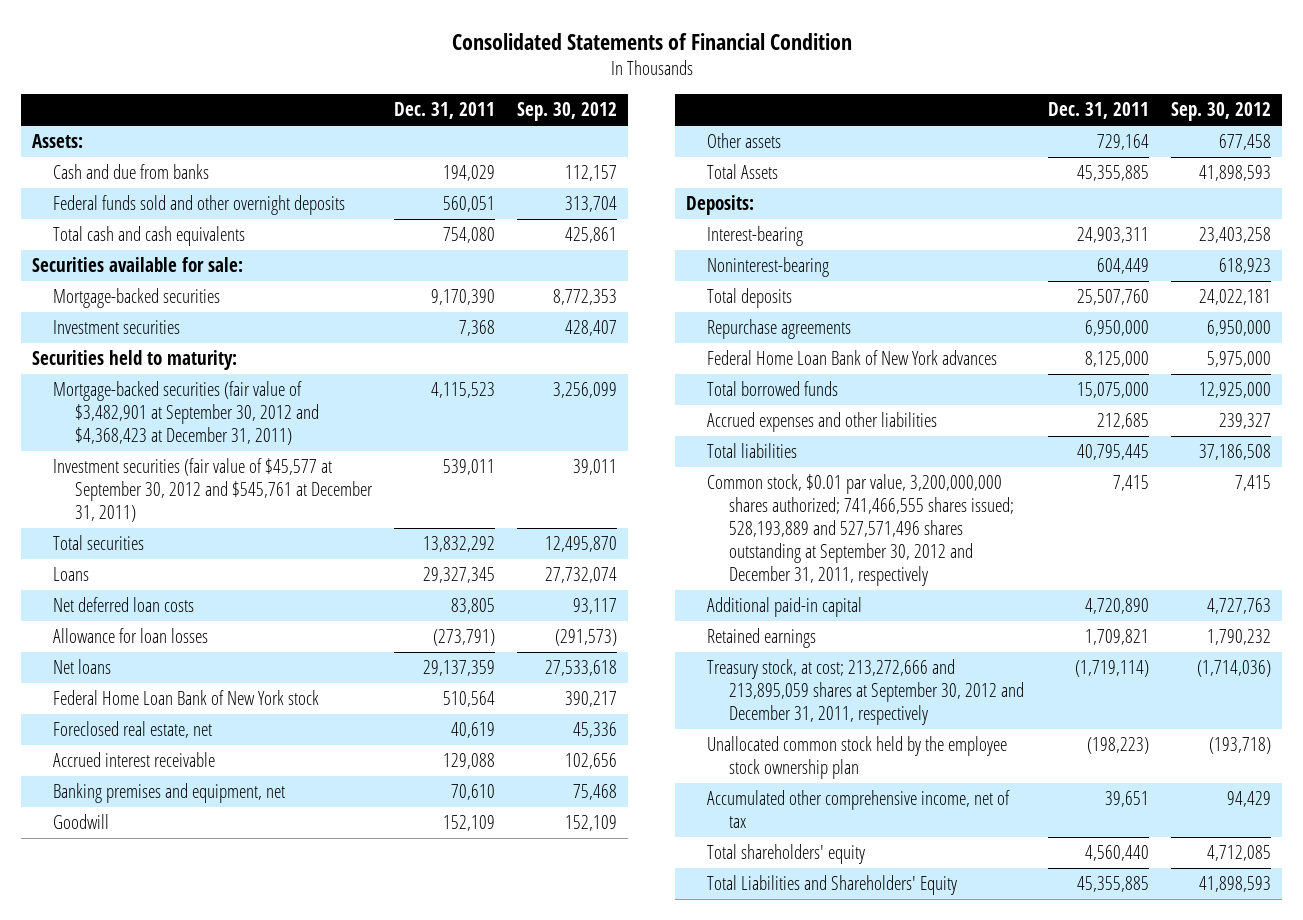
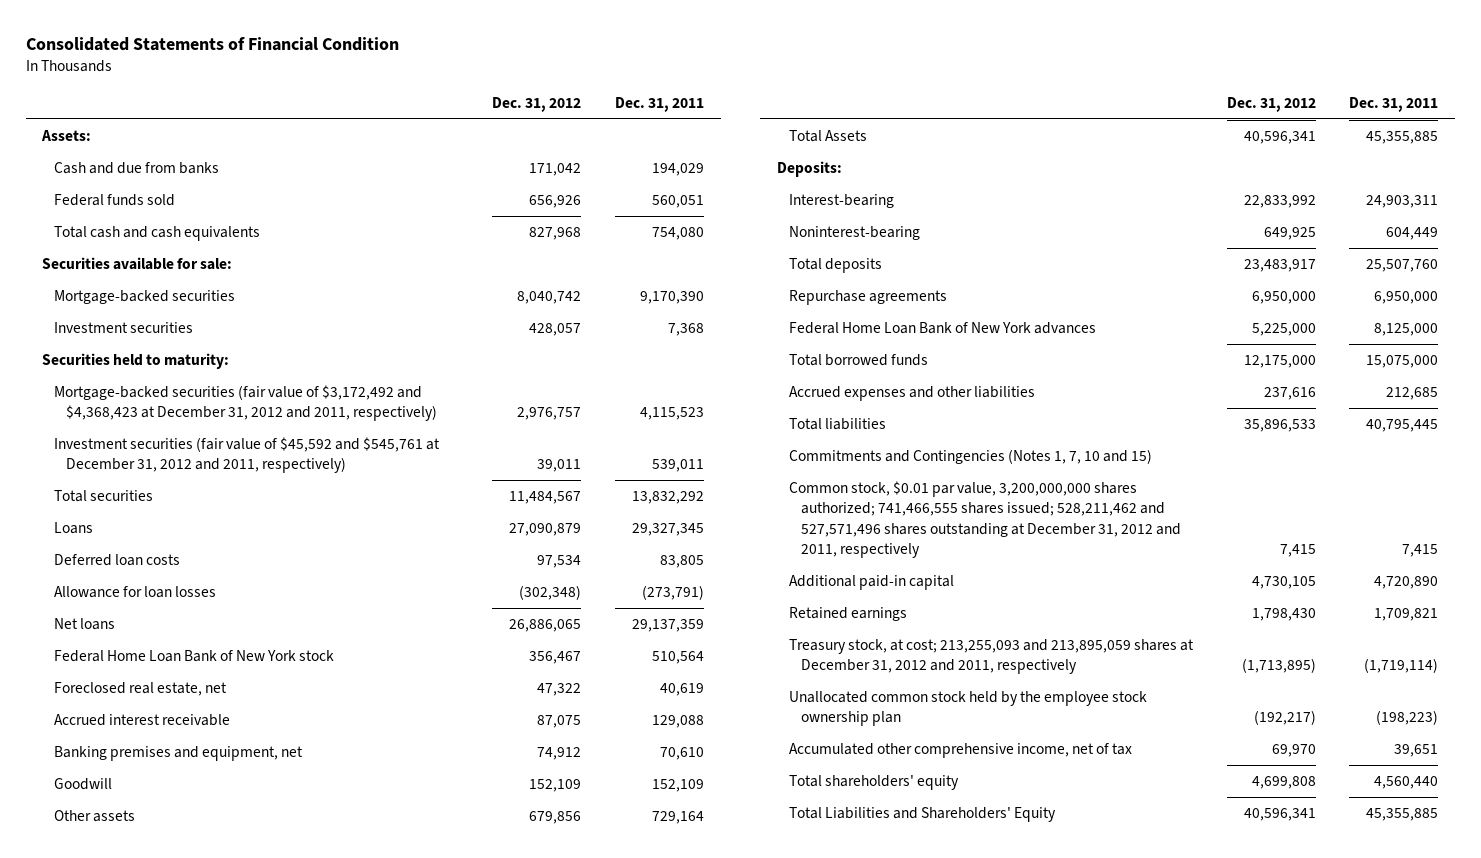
[517,102,618,122] Sep. 30, 2012 -> none
none -> [492,97,582,113] Dec. 31, 2012
[53,195,346,216] Federal funds sold and other overnight deposits -> [54,193,176,206] Federal funds sold
[53,381,319,446] Mortgage-backed securities (fair value of $3,482,901 at September 30, 2012 and $4,368,423 at December 31, 2011) -> [54,384,438,422] Mortgage-backed securities (fair value of $3,172,492 and $4,368,423 at December 31, 2012 and 2011, respectively)
[53,458,373,523] Investment securities (fair value of $45,577 at September 30, 2012 and $545,761 at December 31, 2011) -> [54,436,441,474] Investment securities (fair value of $45,592 and $545,761 at December 31, 2012 and 2011, respectively)
[53,597,195,613] Net deferred loan costs -> [54,553,181,566] Deferred loan costs
none -> [788,448,1152,464] Commitments and Contingencies (Notes 1, 7, 10 and 15)
[707,474,1014,587] Common stock, $0.01 par value, 3,200,000,000 shares authorized; 741,466,555 shares issued; 528,193,889 and 527,571,496 shares outstanding at September 30, 2012 and December 31, 2011, respectively -> [788,480,1181,559] Common stock, $0.01 par value, 3,200,000,000 shares authorized; 741,466,555 shares issued; 528,211,462 and 527,571,496 shares outstanding at December 31, 2012 and 2011, respectively
[707,659,1024,726] Treasury stock, at cost; 213,272,666 and 213,895,059 shares at September 30, 2012 and December 31, 2011, respectively -> [788,638,1194,675] Treasury stock, at cost; 213,255,093 and 213,895,059 shares at December 31, 2012 and 2011, respectively

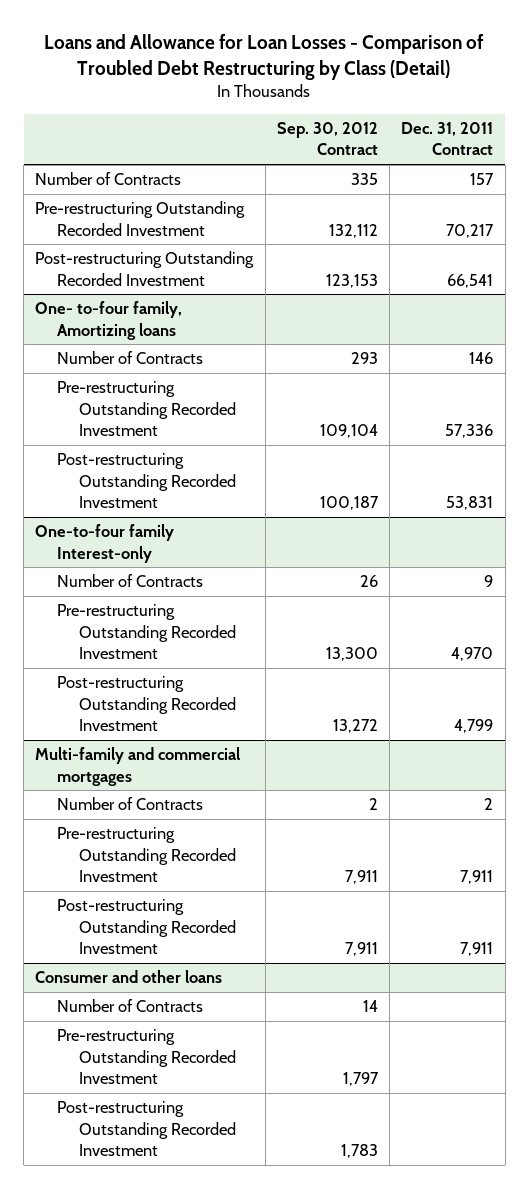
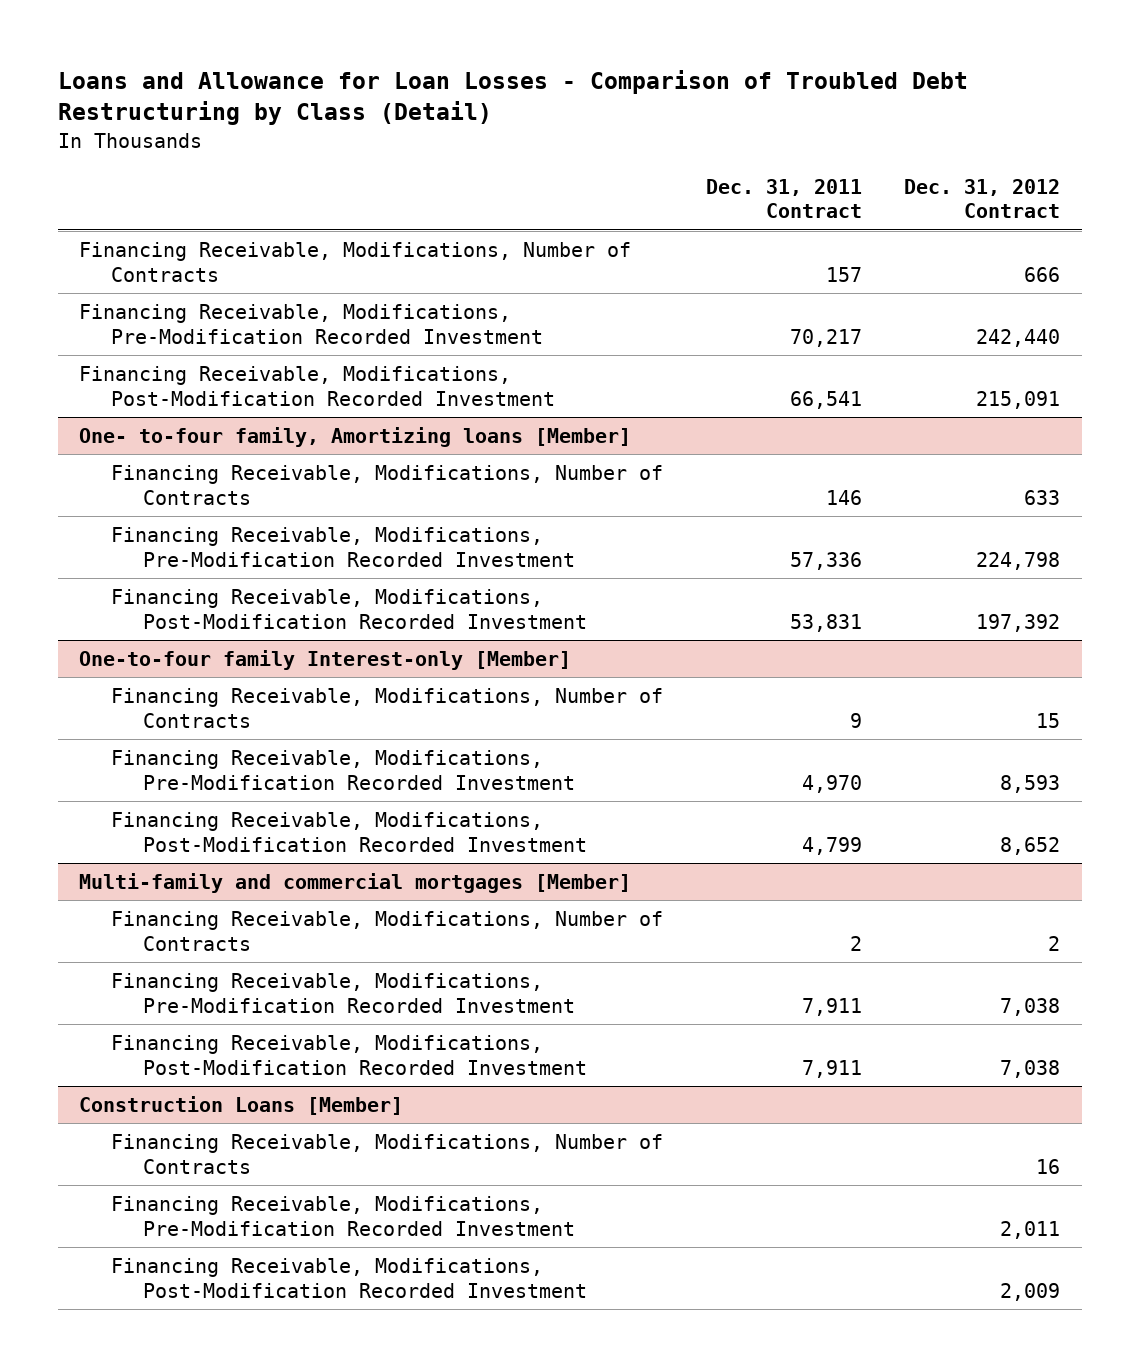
[276,121,378,156] Sep. 30, 2012 Contract -> none
none -> [904,178,1061,219] Dec. 31, 2012 Contract
[35,970,223,984] Consumer and other loans -> none
[35,172,182,186] Number of Contracts -> [79,241,632,282] Financing Receivable, Modifications, Number of Contracts
[35,201,246,236] Pre-restructuring Outstanding Recorded Investment -> [79,303,543,344] Financing Receivable, Modifications, Pre-Modification Recorded Investment
[35,251,255,286] Post-restructuring Outstanding Recorded Investment -> [79,365,555,406] Financing Receivable, Modifications, Post-Modification Recorded Investment
[35,301,183,340] One- to-four family, Amortizing loans -> [79,426,632,447] One- to-four family, Amortizing loans [Member]
[57,351,204,365] Number of Contracts -> [110,464,663,505] Financing Receivable, Modifications, Number of Contracts
[57,381,236,436] Pre-restructuring Outstanding Recorded Investment -> [110,526,575,567] Financing Receivable, Modifications, Pre-Modification Recorded Investment
[57,453,236,508] Post-restructuring Outstanding Recorded Investment -> [110,588,587,629] Financing Receivable, Modifications, Post-Modification Recorded Investment
[35,524,175,563] One-to-four family Interest-only -> [79,649,572,670] One-to-four family Interest-only [Member]
[57,574,204,588] Number of Contracts -> [110,687,663,728] Financing Receivable, Modifications, Number of Contracts
[57,604,236,659] Pre-restructuring Outstanding Recorded Investment -> [110,749,575,790] Financing Receivable, Modifications, Pre-Modification Recorded Investment
[57,676,236,731] Post-restructuring Outstanding Recorded Investment -> [110,811,587,852] Financing Receivable, Modifications, Post-Modification Recorded Investment
[35,747,241,786] Multi-family and commercial mortgages -> [79,872,632,893] Multi-family and commercial mortgages [Member]
[57,797,204,811] Number of Contracts -> [110,910,663,951] Financing Receivable, Modifications, Number of Contracts
[57,827,236,882] Pre-restructuring Outstanding Recorded Investment -> [110,972,575,1013] Financing Receivable, Modifications, Pre-Modification Recorded Investment
[57,899,236,954] Post-restructuring Outstanding Recorded Investment -> [110,1034,587,1075] Financing Receivable, Modifications, Post-Modification Recorded Investment
none -> [79,1095,404,1115] Construction Loans [Member]
[57,999,204,1013] Number of Contracts -> [110,1133,663,1174] Financing Receivable, Modifications, Number of Contracts
[57,1029,236,1084] Pre-restructuring Outstanding Recorded Investment -> [110,1195,575,1236] Financing Receivable, Modifications, Pre-Modification Recorded Investment
[57,1101,236,1156] Post-restructuring Outstanding Recorded Investment -> [110,1257,587,1298] Financing Receivable, Modifications, Post-Modification Recorded Investment

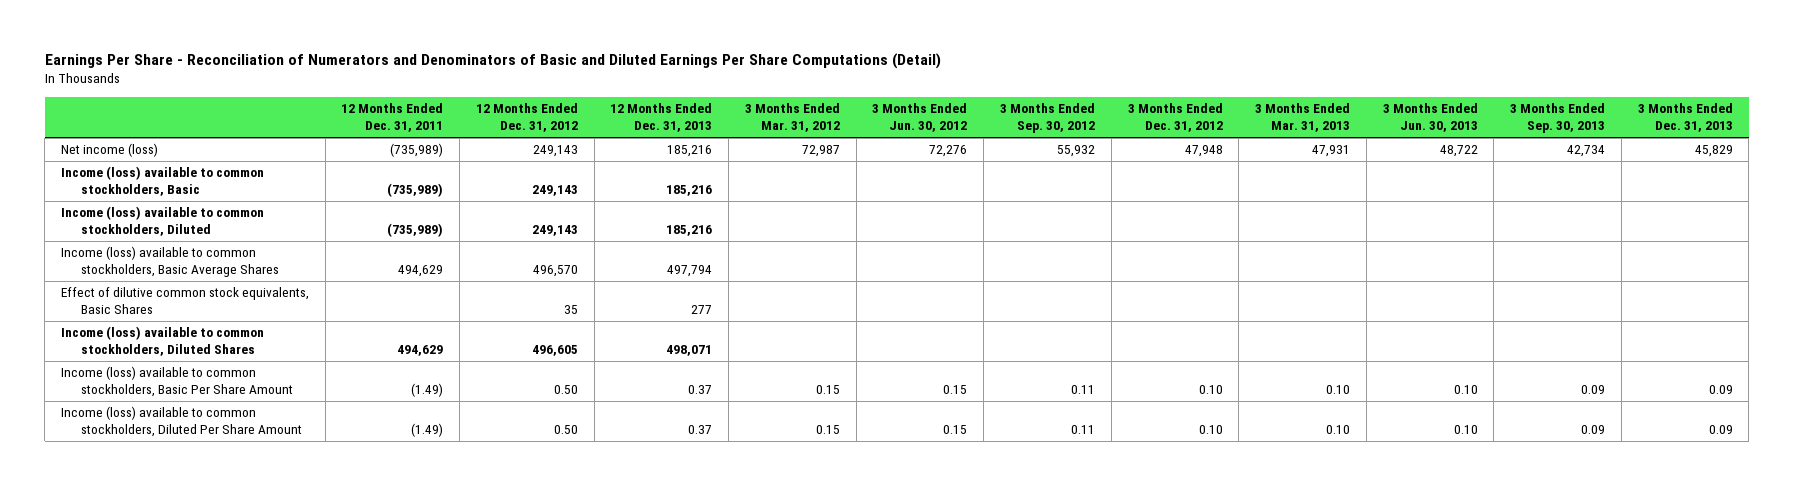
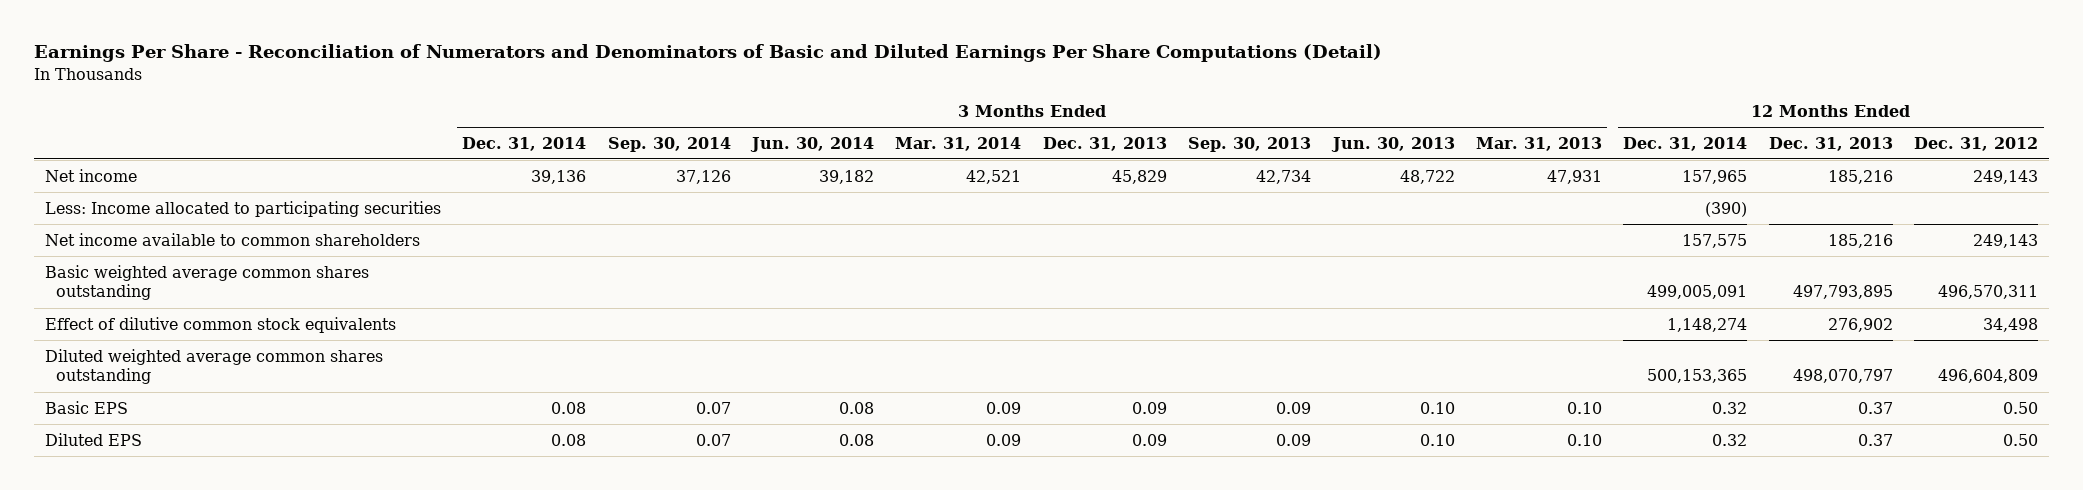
[341,103,444,133] 12 Months Ended Dec. 31, 2011 -> none
[744,103,840,133] 3 Months Ended Mar. 31, 2012 -> none
[872,103,968,133] 3 Months Ended Jun. 30, 2012 -> none
[1000,103,1096,134] 3 Months Ended Sep. 30, 2012 -> none
[1127,103,1223,133] 3 Months Ended Dec. 31, 2012 -> none
none -> [462,136,587,151] Dec. 31, 2014
none -> [607,136,731,152] Sep. 30, 2014
none -> [749,136,874,152] Jun. 30, 2014
none -> [895,136,1022,151] Mar. 31, 2014
none -> [1623,136,1748,151] Dec. 31, 2014
[60,206,264,237] Income (loss) available to common stockholders, Diluted -> none
[60,143,158,158] Net income (loss) -> [44,168,137,182] Net income
none -> [44,200,441,217] Less: Income allocated to participating securities
[60,166,264,197] Income (loss) available to common stockholders, Basic -> [44,232,420,246] Net income available to common shareholders
[60,246,279,278] Income (loss) available to common stockholders, Basic Average Shares -> [44,264,369,301] Basic weighted average common shares outstanding
[532,265,578,278] 496,570 -> [1938,285,2039,300] 496,570,311
[667,265,713,278] 497,794 -> [1792,285,1893,300] 497,793,895
[60,287,309,315] Effect of dilutive common stock equivalents, Basic Shares -> [44,316,396,333] Effect of dilutive common stock equivalents
[563,305,578,315] 35 -> [1983,317,2039,332] 34,498
[691,305,713,315] 277 -> [1827,317,1893,332] 276,902
[60,326,264,357] Income (loss) available to common stockholders, Diluted Shares -> [44,348,383,385] Diluted weighted average common shares outstanding
[531,345,578,357] 496,605 -> [1938,369,2039,384] 496,604,809
[666,345,713,357] 498,071 -> [1792,369,1893,384] 498,070,797
[60,366,293,398] Income (loss) available to common stockholders, Basic Per Share Amount -> [44,400,128,414] Basic EPS
[60,406,302,438] Income (loss) available to common stockholders, Diluted Per Share Amount -> [44,432,142,446] Diluted EPS

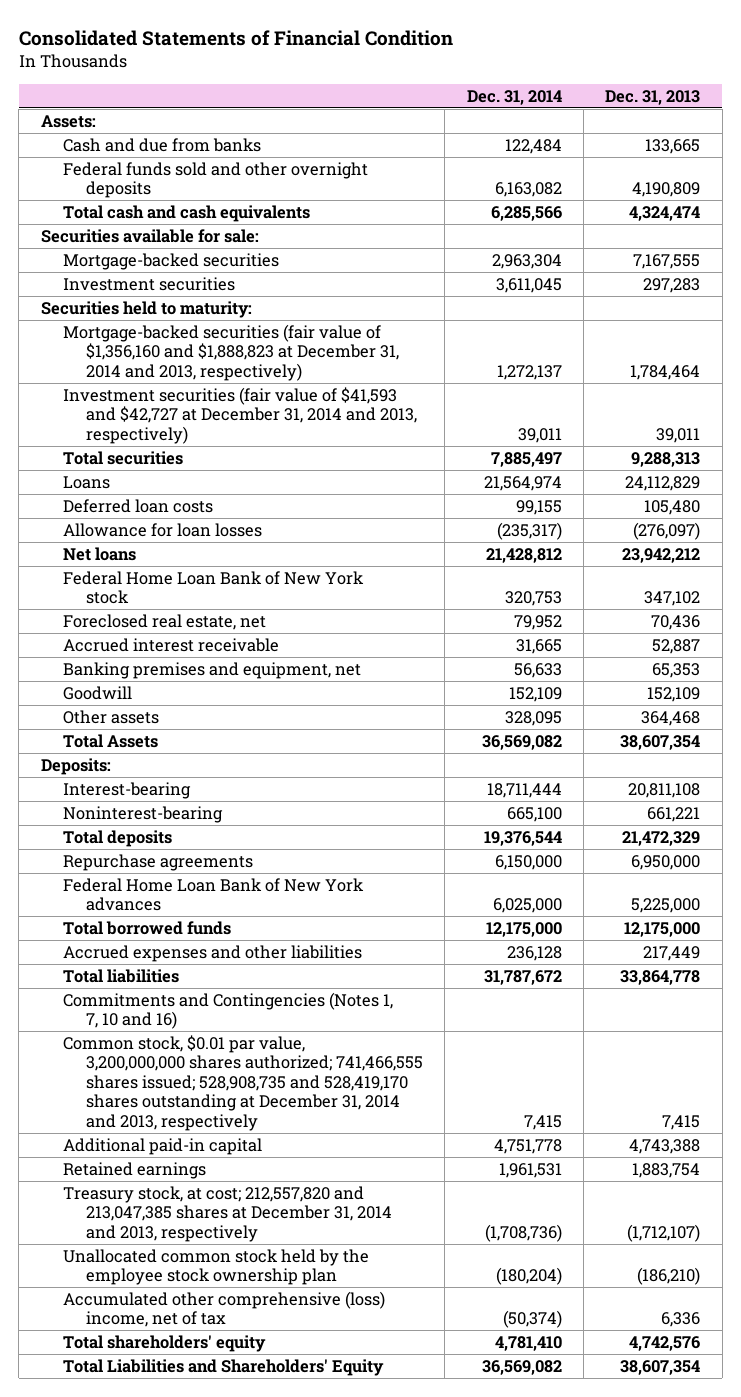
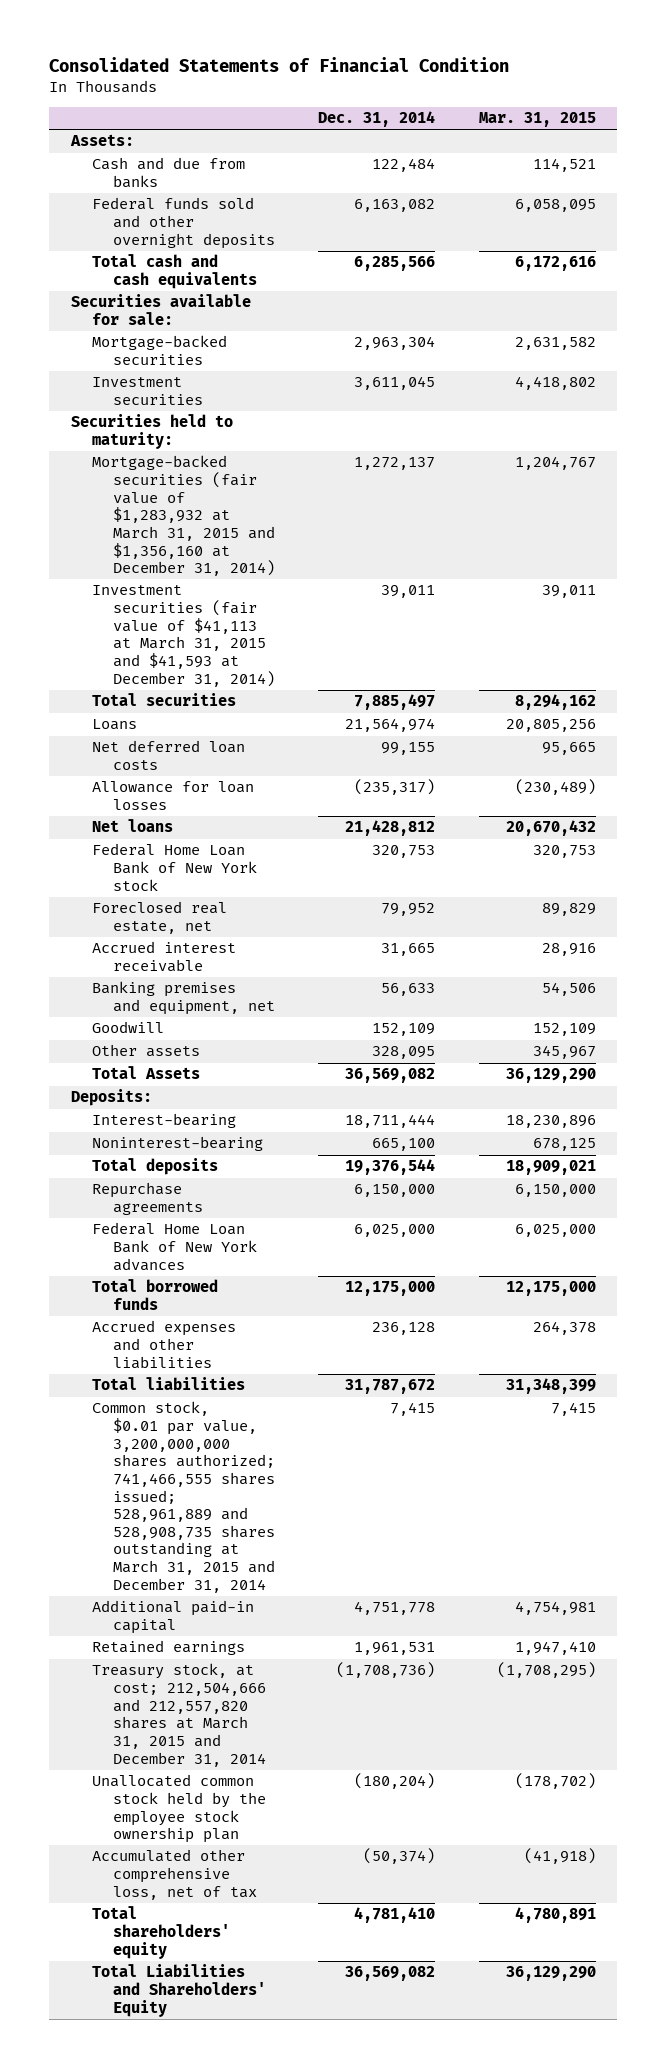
[605,90,701,106] Dec. 31, 2013 -> none
none -> [478,112,596,128] Mar. 31, 2015
[63,323,400,381] Mortgage-backed securities (fair value of $1,356,160 and $1,888,823 at December 31, 2014 and 2013, respectively) -> [91,455,276,577] Mortgage-backed securities (fair value of $1,283,932 at March 31, 2015 and $1,356,160 at December 31, 2014)
[63,386,418,444] Investment securities (fair value of $41,593 and $42,727 at December 31, 2014 and 2013, respectively) -> [91,585,276,687] Investment securities (fair value of $41,113 at March 31, 2015 and $41,593 at December 31, 2014)
[63,498,214,513] Deferred loan costs -> [91,740,245,771] Net deferred loan costs
[63,991,394,1030] Commitments and Contingencies (Notes 1, 7, 10 and 16) -> none
[63,1034,424,1131] Common stock, $0.01 par value, 3,200,000,000 shares authorized; 741,466,555 shares issued; 528,908,735 and 528,419,170 shares outstanding at December 31, 2014 and 2013, respectively -> [91,1401,276,1593] Common stock, $0.01 par value, 3,200,000,000 shares authorized; 741,466,555 shares issued; 528,961,889 and 528,908,735 shares outstanding at March 31, 2015 and December 31, 2014
[63,1185,393,1242] Treasury stock, at cost; 212,557,820 and 213,047,385 shares at December 31, 2014 and 2013, respectively -> [91,1663,267,1767] Treasury stock, at cost; 212,504,666 and 212,557,820 shares at March 31, 2015 and December 31, 2014
[63,1290,386,1328] Accumulated other comprehensive (loss) income, net of tax -> [91,1849,258,1900] Accumulated other comprehensive loss, net of tax

